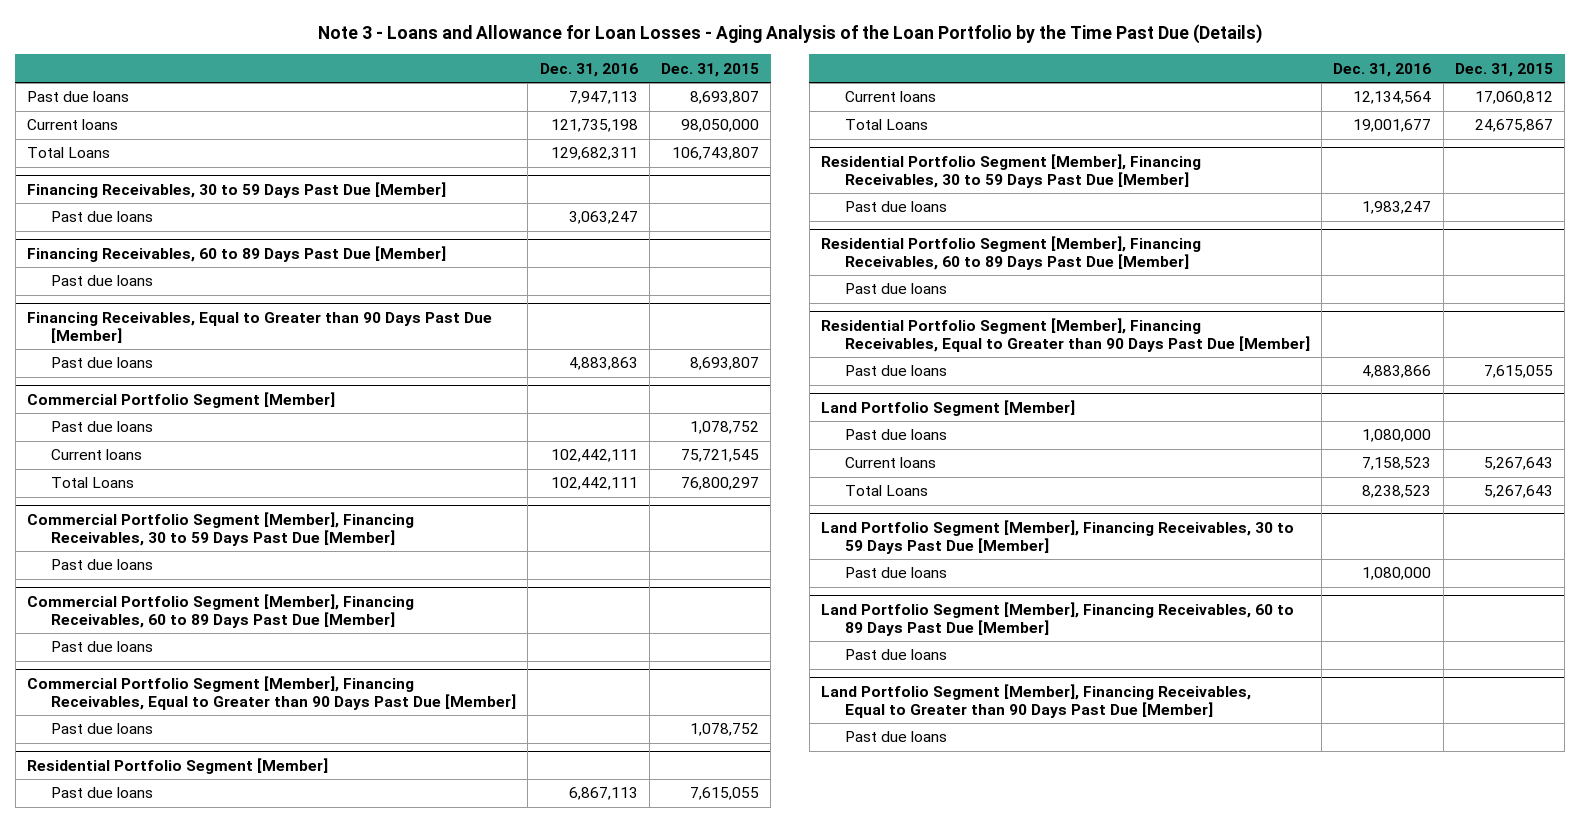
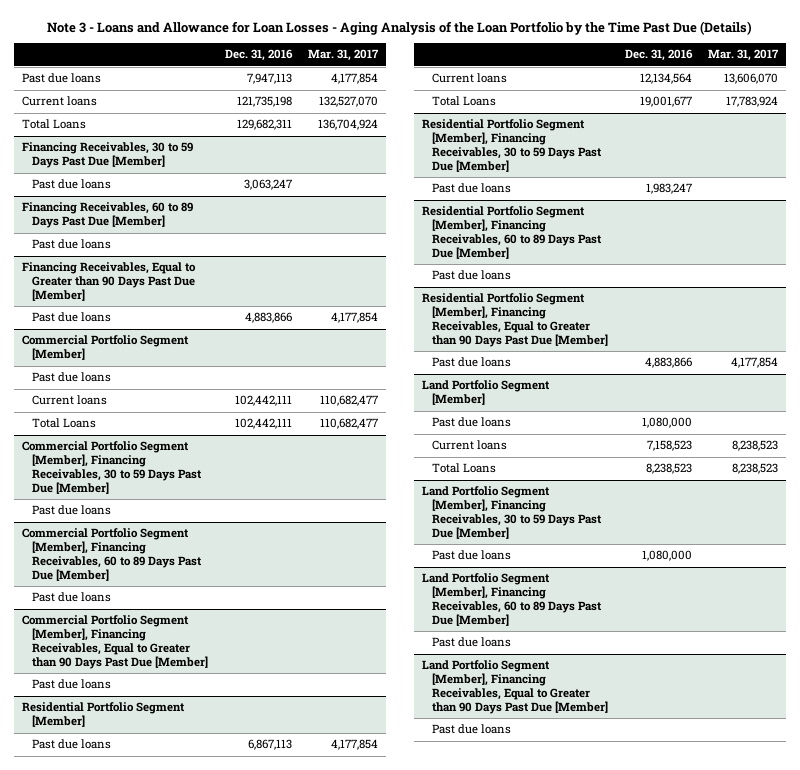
[661,62,760,77] Dec. 31, 2015 -> none
none -> [307,49,379,62] Mar. 31, 2017
[568,357,638,371] 4,883,863 -> [244,312,292,324] 4,883,866

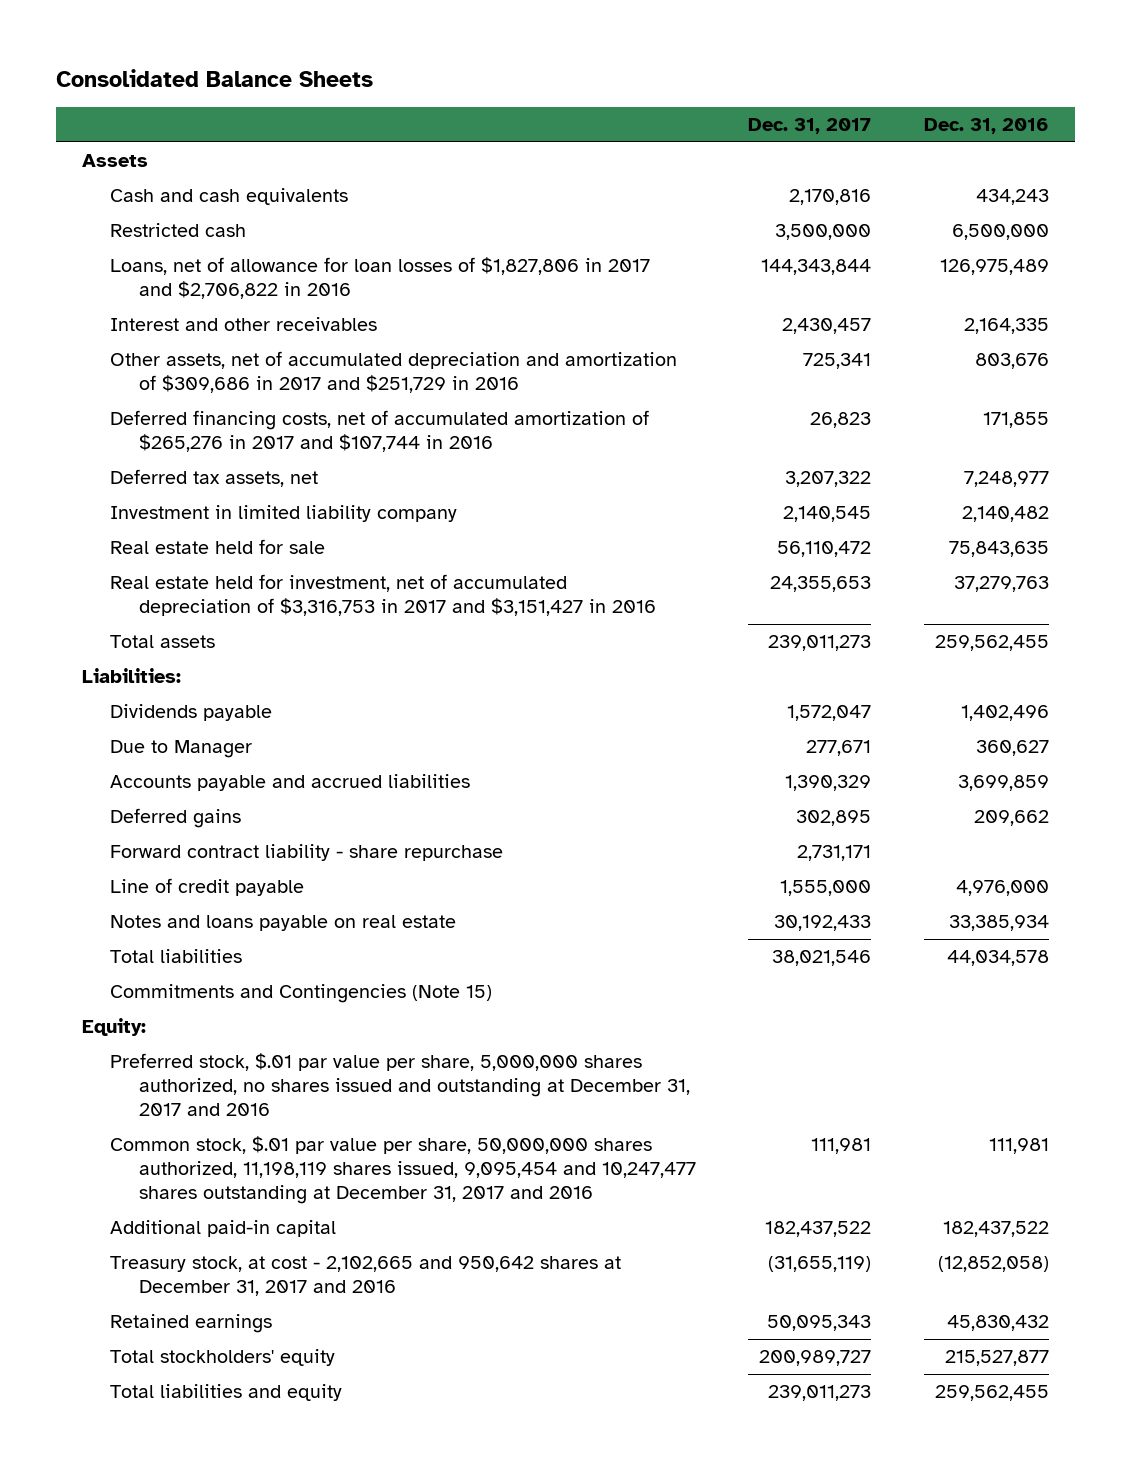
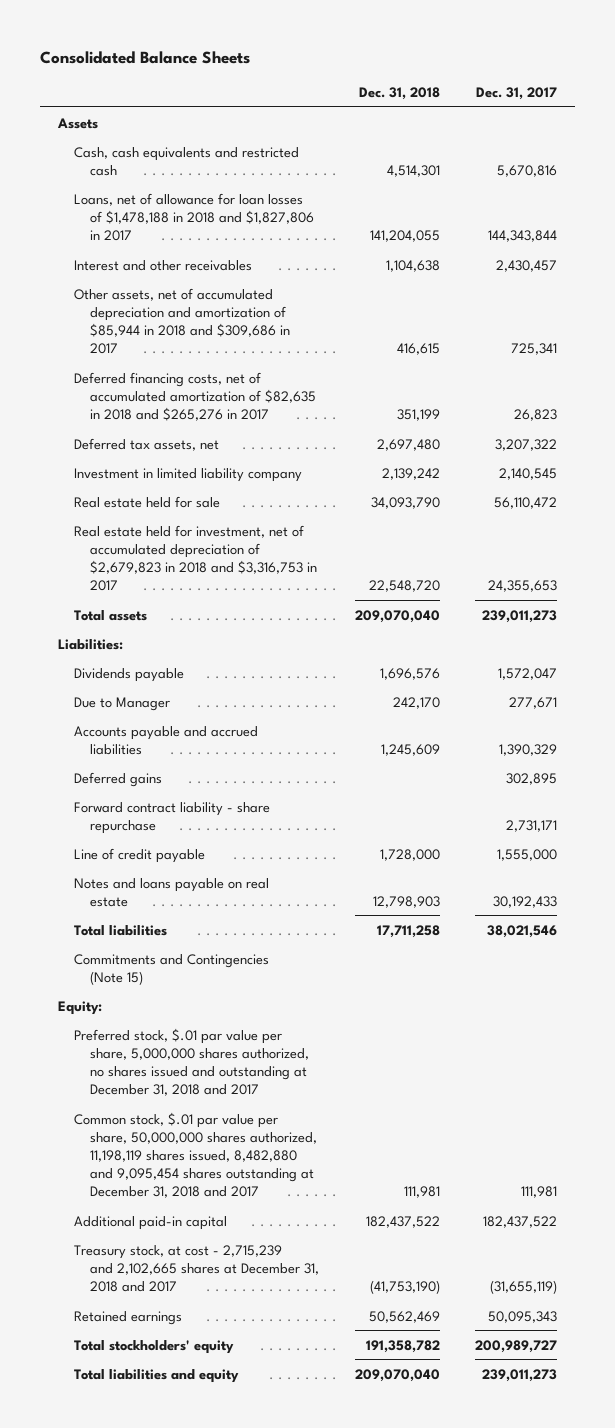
[923,118,1049,135] Dec. 31, 2016 -> none
none -> [358,86,440,100] Dec. 31, 2018
[110,223,247,238] Restricted cash -> none
[110,188,349,206] Cash and cash equivalents -> [73,146,299,176] Cash, cash equivalents and restricted cash
[789,189,872,206] 2,170,816 -> [497,164,558,177] 5,670,816
[110,257,651,300] Loans, net of allowance for loan losses of $1,827,806 in 2017 and $2,706,822 in 2016 -> [73,192,314,241] Loans, net of allowance for loan losses of $1,478,188 in 2018 and $1,827,806 in 2017
[110,351,678,394] Other assets, net of accumulated depreciation and amortization of $309,686 in 2017 and $251,729 in 2016 -> [73,287,290,354] Other assets, net of accumulated depreciation and amortization of $85,944 in 2018 and $309,686 in 2017
[110,410,650,453] Deferred financing costs, net of accumulated amortization of $265,276 in 2017 and $107,744 in 2016 -> [73,371,316,421] Deferred financing costs, net of accumulated amortization of $82,635 in 2018 and $265,276 in 2017
[110,574,656,617] Real estate held for investment, net of accumulated depreciation of $3,316,753 in 2017 and $3,151,427 in 2016 -> [73,524,317,591] Real estate held for investment, net of accumulated depreciation of $2,679,823 in 2018 and $3,316,753 in 2017
[110,1053,690,1117] Preferred stock, $.01 par value per share, 5,000,000 shares authorized, no shares issued and outstanding at December 31, 2017 and 2016 -> [73,1027,309,1096] Preferred stock, $.01 par value per share, 5,000,000 shares authorized, no shares issued and outstanding at December 31, 2018 and 2017
[110,1136,696,1205] Common stock, $.01 par value per share, 50,000,000 shares authorized, 11,198,119 shares issued, 9,095,454 and 10,247,477 shares outstanding at December 31, 2017 and 2016 -> [73,1111,317,1198] Common stock, $.01 par value per share, 50,000,000 shares authorized, 11,198,119 shares issued, 8,482,880 and 9,095,454 shares outstanding at December 31, 2018 and 2017
[110,1256,622,1297] Treasury stock, at cost - 2,102,665 and 950,642 shares at December 31, 2017 and 2016 -> [73,1244,319,1292] Treasury stock, at cost - 2,715,239 and 2,102,665 shares at December 31, 2018 and 2017

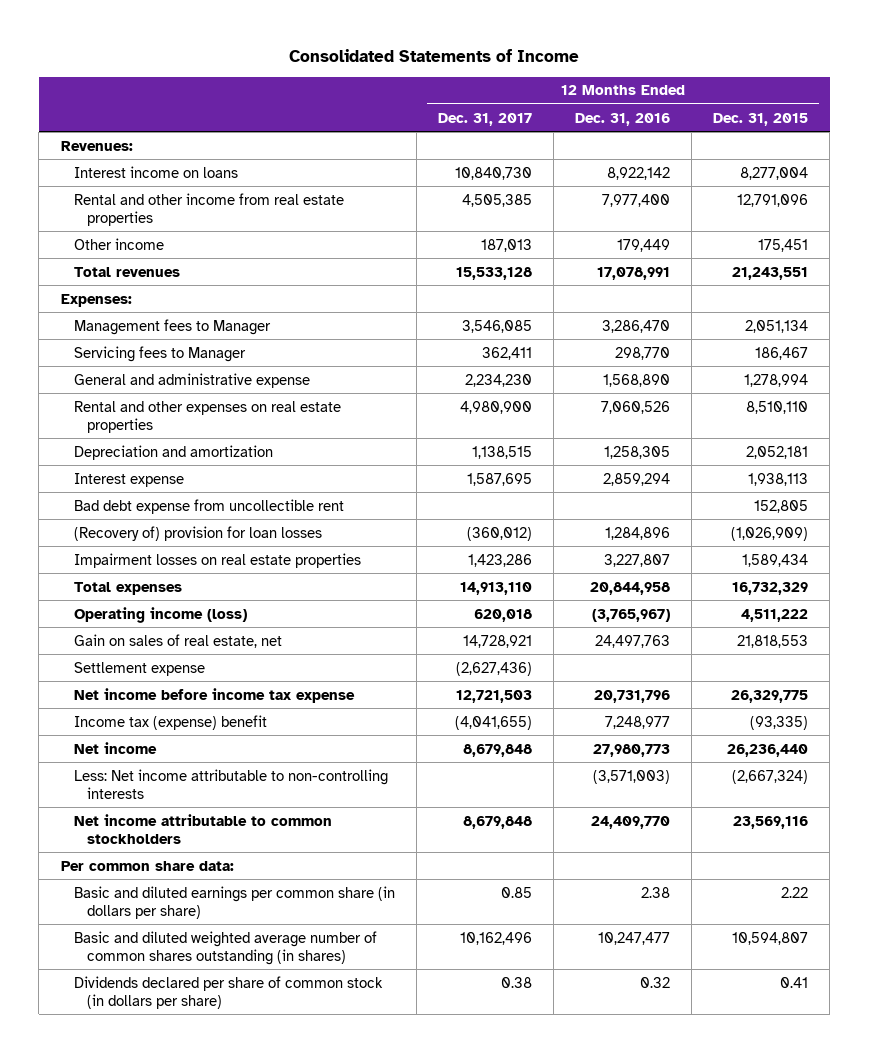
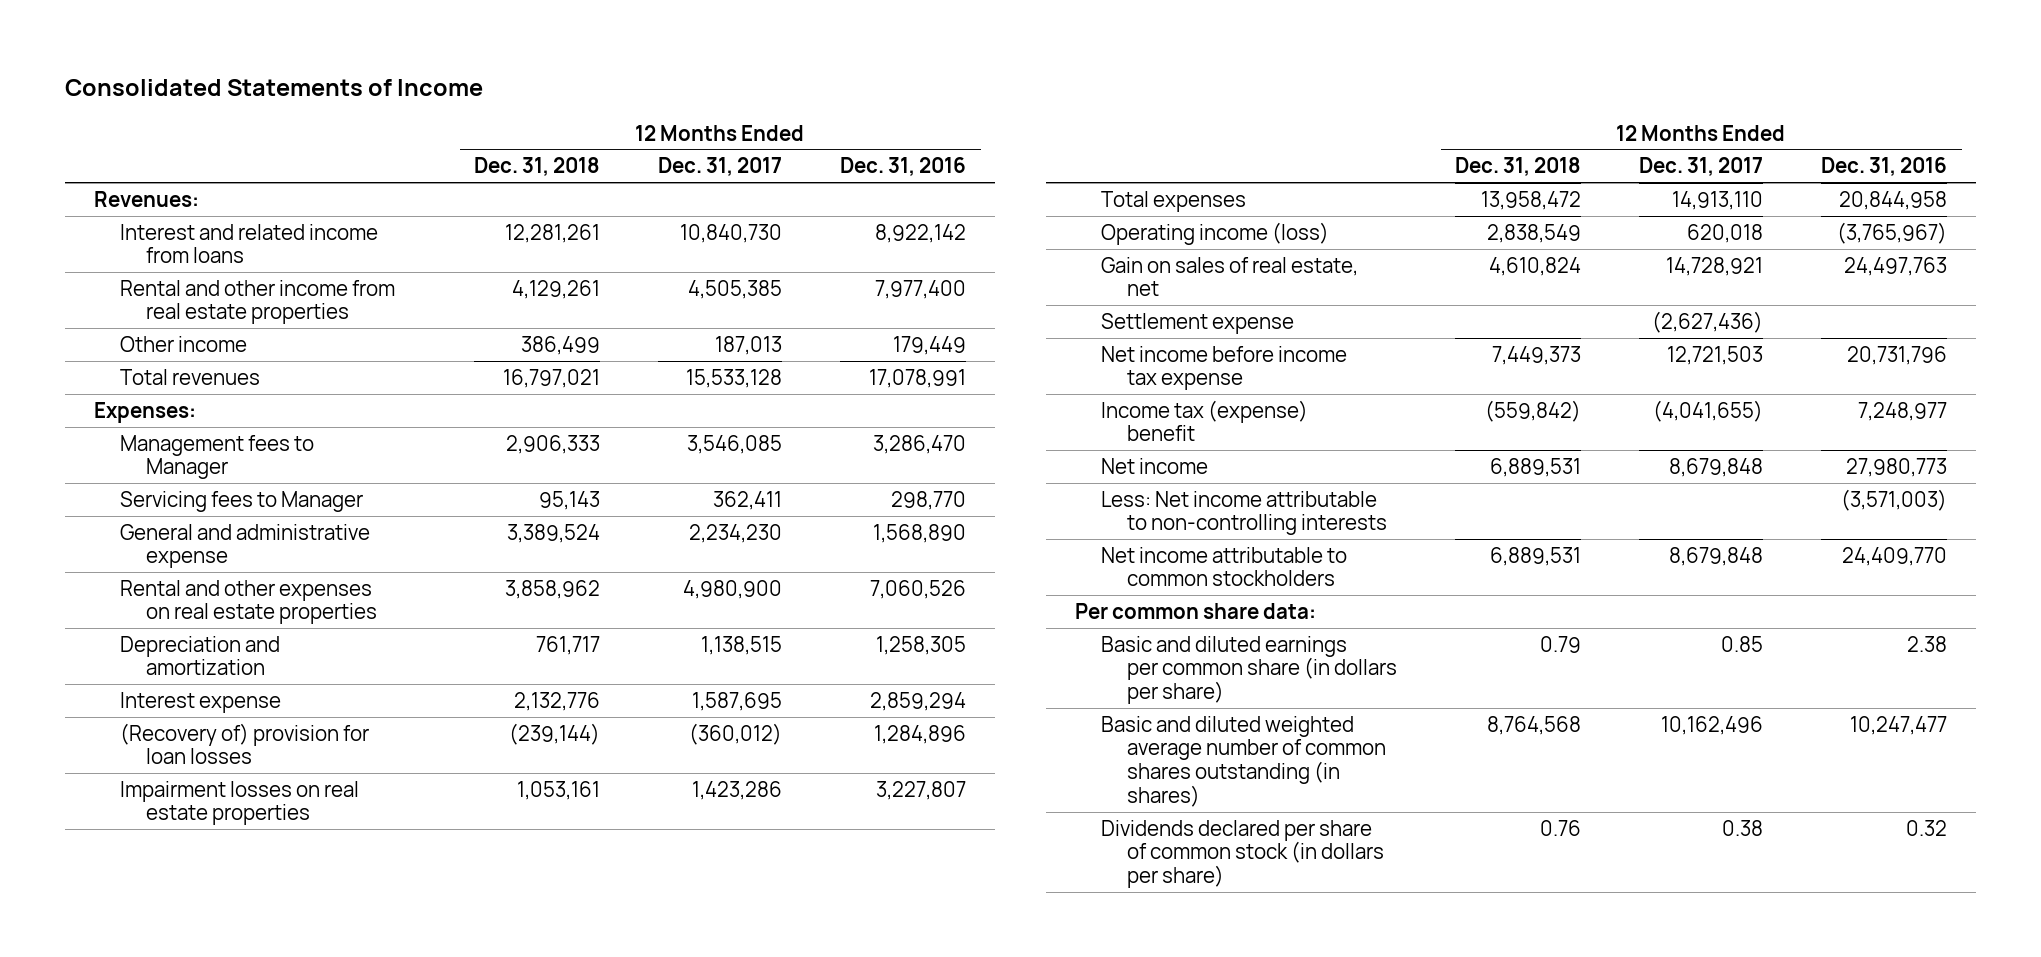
[713,112,809,126] Dec. 31, 2015 -> none
none -> [474,157,601,177] Dec. 31, 2018
[73,165,238,178] Interest income on loans -> [119,223,378,264] Interest and related income from loans
[73,498,344,514] Bad debt expense from uncollectible rent -> none

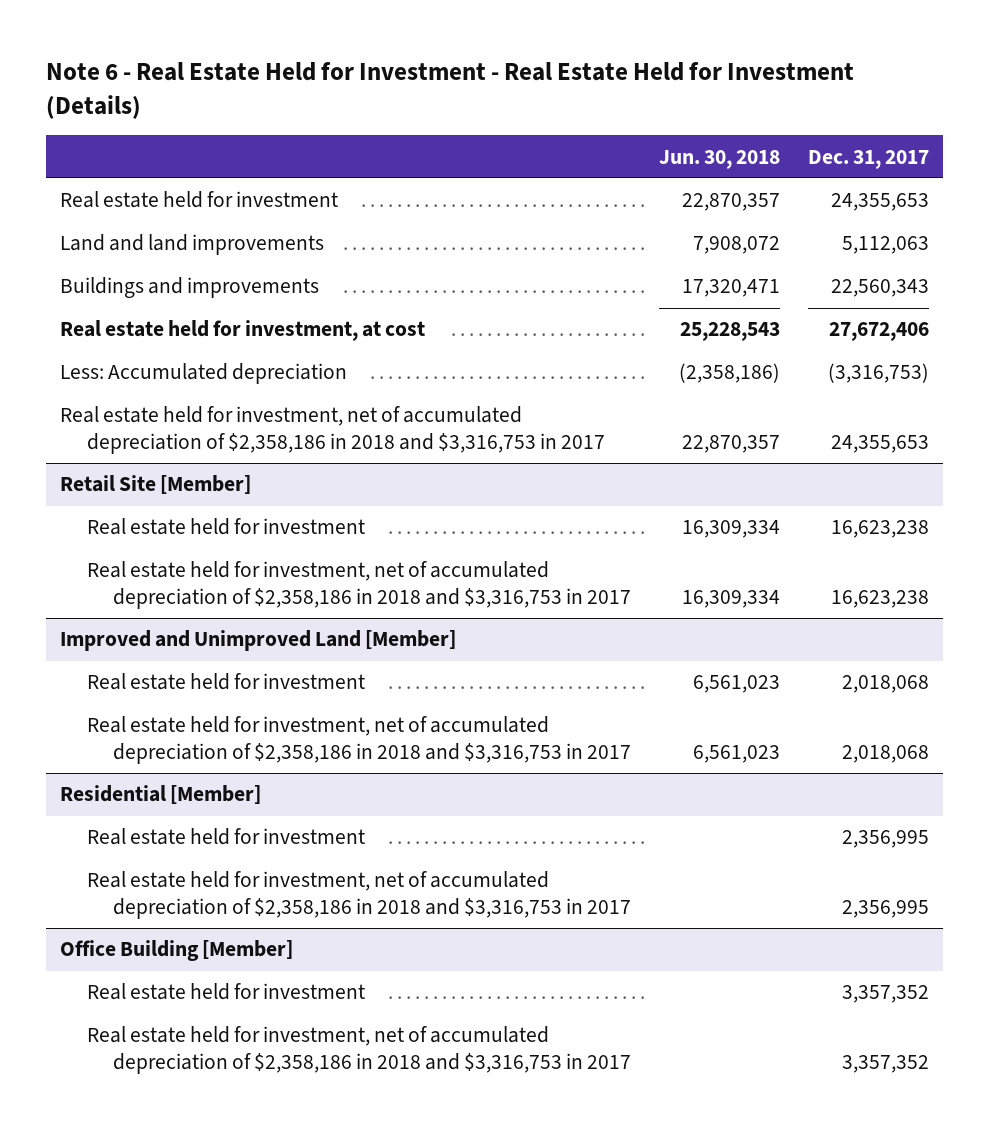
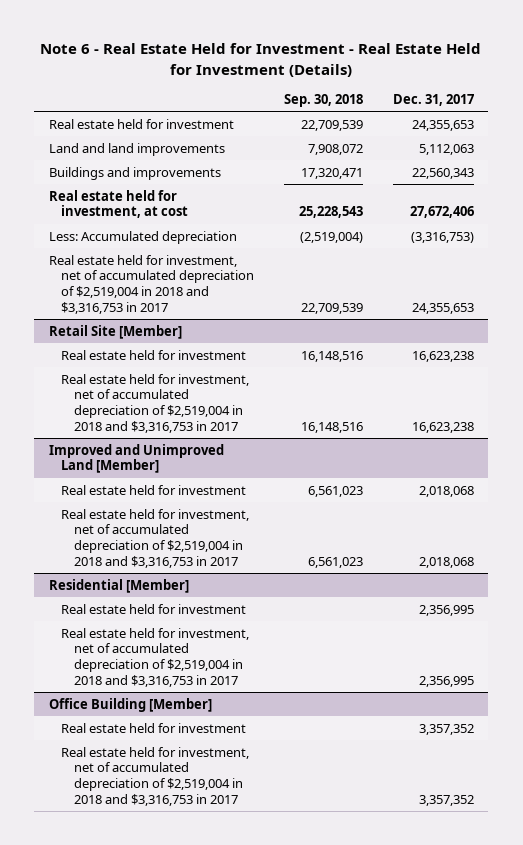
[659,149,781,169] Jun. 30, 2018 -> none
none -> [284,94,364,108] Sep. 30, 2018
[59,406,605,454] Real estate held for investment, net of accumulated depreciation of $2,358,186 in 2018 and $3,316,753 in 2017 -> [48,254,255,315] Real estate held for investment, net of accumulated depreciation of $2,519,004 in 2018 and $3,316,753 in 2017
[86,561,632,609] Real estate held for investment, net of accumulated depreciation of $2,358,186 in 2018 and $3,316,753 in 2017 -> [61,373,250,434] Real estate held for investment, net of accumulated depreciation of $2,519,004 in 2018 and $3,316,753 in 2017
[86,716,632,764] Real estate held for investment, net of accumulated depreciation of $2,358,186 in 2018 and $3,316,753 in 2017 -> [61,508,250,569] Real estate held for investment, net of accumulated depreciation of $2,519,004 in 2018 and $3,316,753 in 2017
[86,871,632,919] Real estate held for investment, net of accumulated depreciation of $2,358,186 in 2018 and $3,316,753 in 2017 -> [61,627,250,688] Real estate held for investment, net of accumulated depreciation of $2,519,004 in 2018 and $3,316,753 in 2017
[86,1026,632,1074] Real estate held for investment, net of accumulated depreciation of $2,358,186 in 2018 and $3,316,753 in 2017 -> [61,746,250,807] Real estate held for investment, net of accumulated depreciation of $2,519,004 in 2018 and $3,316,753 in 2017

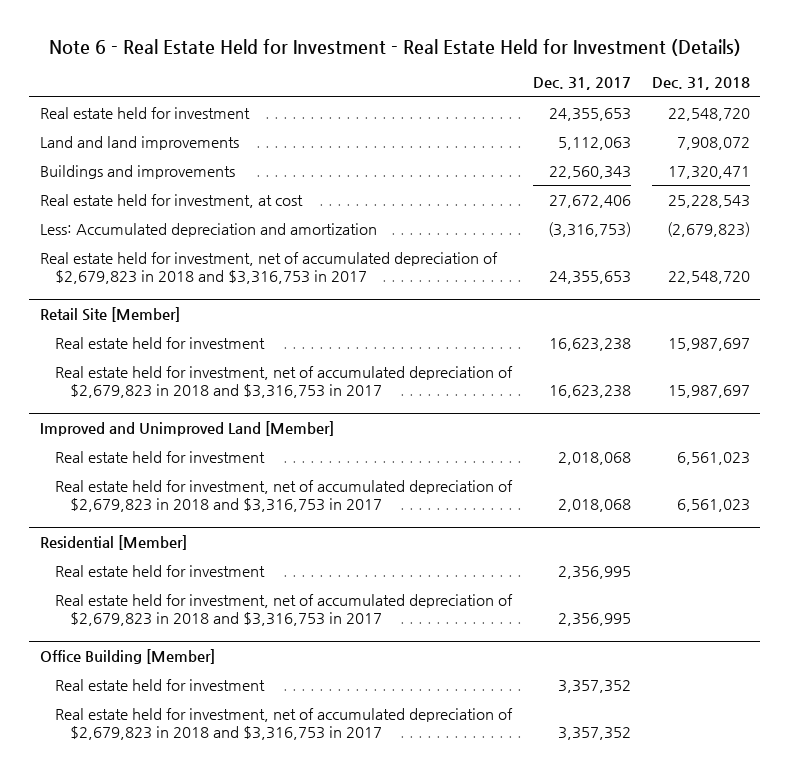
[284,94,364,108] Sep. 30, 2018 -> none
none -> [651,77,750,91] Dec. 31, 2018
[48,230,237,244] Less: Accumulated depreciation -> [39,222,377,237] Less: Accumulated depreciation and amortization
[48,254,255,315] Real estate held for investment, net of accumulated depreciation of $2,519,004 in 2018 and $3,316,753 in 2017 -> [39,251,498,285] Real estate held for investment, net of accumulated depreciation of $2,679,823 in 2018 and $3,316,753 in 2017
[61,373,250,434] Real estate held for investment, net of accumulated depreciation of $2,519,004 in 2018 and $3,316,753 in 2017 -> [54,365,513,399] Real estate held for investment, net of accumulated depreciation of $2,679,823 in 2018 and $3,316,753 in 2017
[61,508,250,569] Real estate held for investment, net of accumulated depreciation of $2,519,004 in 2018 and $3,316,753 in 2017 -> [54,479,513,513] Real estate held for investment, net of accumulated depreciation of $2,679,823 in 2018 and $3,316,753 in 2017
[61,627,250,688] Real estate held for investment, net of accumulated depreciation of $2,519,004 in 2018 and $3,316,753 in 2017 -> [54,593,513,627] Real estate held for investment, net of accumulated depreciation of $2,679,823 in 2018 and $3,316,753 in 2017
[61,746,250,807] Real estate held for investment, net of accumulated depreciation of $2,519,004 in 2018 and $3,316,753 in 2017 -> [54,707,513,741] Real estate held for investment, net of accumulated depreciation of $2,679,823 in 2018 and $3,316,753 in 2017

